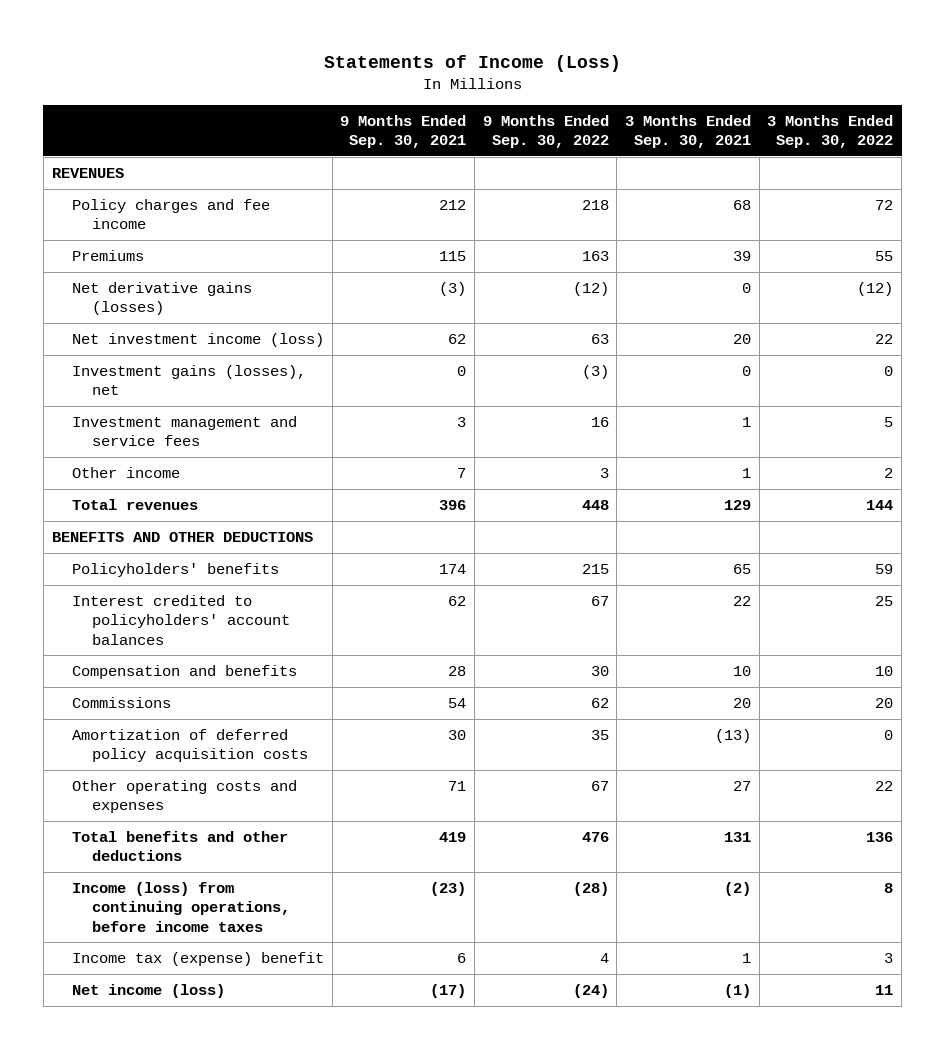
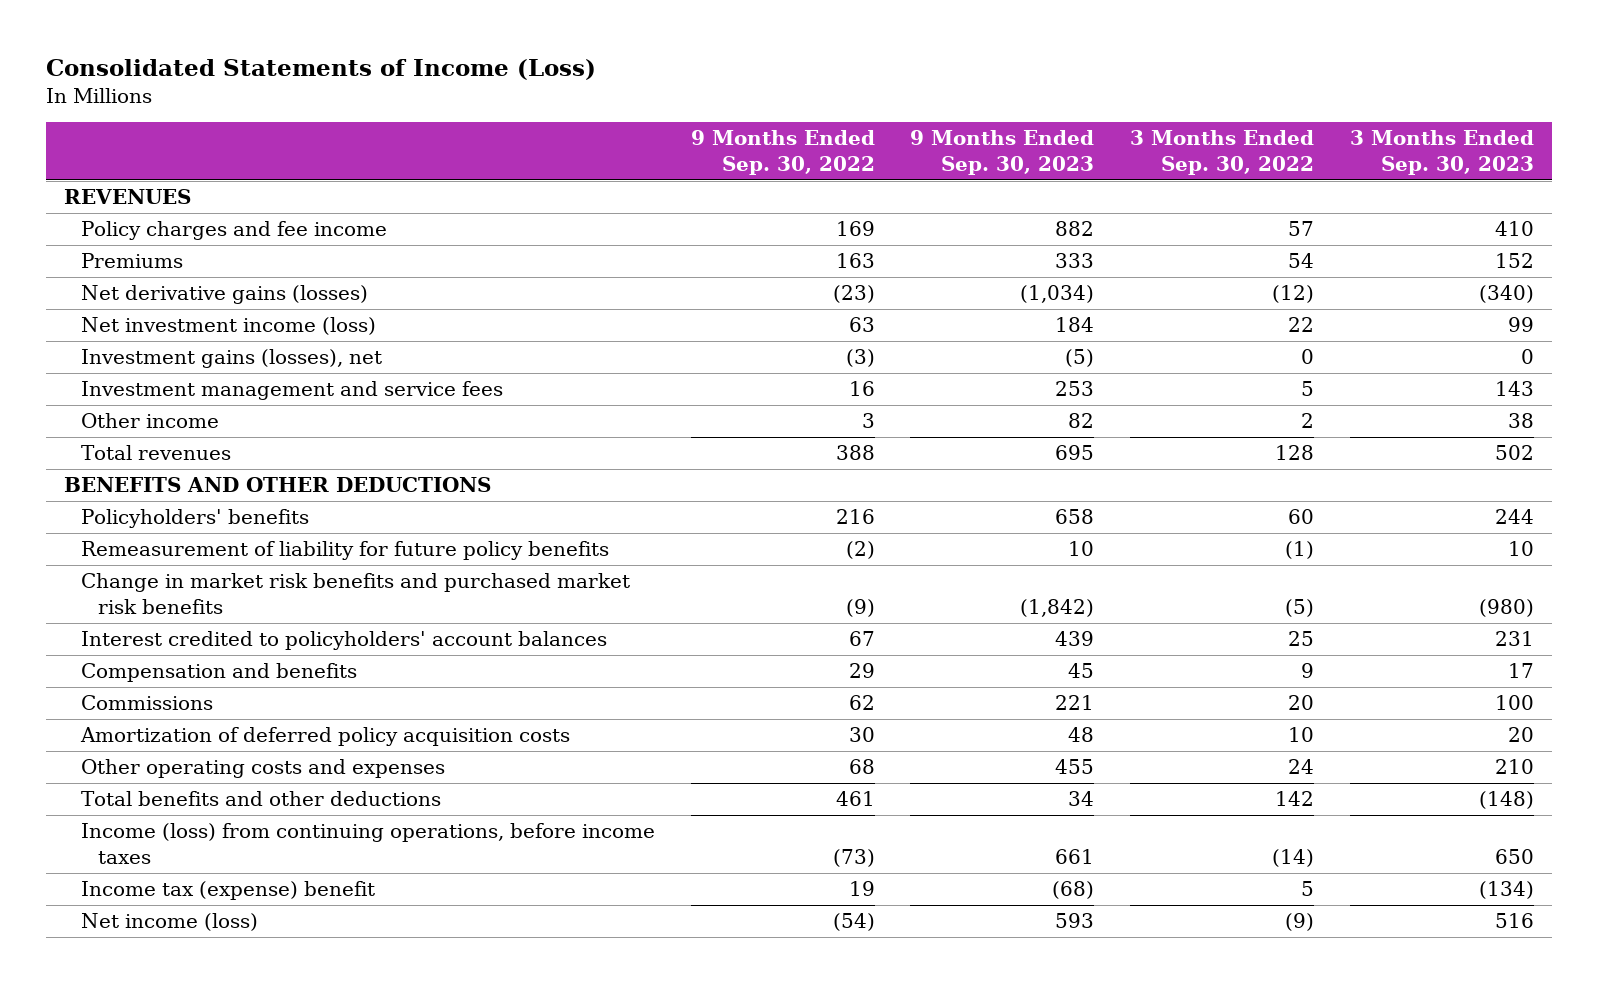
[323,54,621,72] Statements of Income (Loss) -> [45,59,596,81] Consolidated Statements of Income (Loss)
[340,114,467,149] 9 Months Ended Sep. 30, 2021 -> none
[625,114,752,149] 3 Months Ended Sep. 30, 2021 -> none
none -> [910,130,1095,175] 9 Months Ended Sep. 30, 2023
none -> [1350,130,1535,175] 3 Months Ended Sep. 30, 2023
[581,199,609,210] 218 -> [835,221,875,237] 169
[875,199,894,210] 72 -> [1288,221,1315,237] 57
[875,250,894,261] 55 -> [1288,253,1315,269] 54
[572,281,609,296] (12) -> [832,285,875,304] (23)
[581,499,609,510] 448 -> [835,445,875,461] 388
[866,499,894,510] 144 -> [1275,445,1315,461] 128
[581,563,609,574] 215 -> [835,509,875,525] 216
[875,563,894,574] 59 -> [1288,509,1315,525] 60
none -> [80,541,609,561] Remeasurement of liability for future policy benefits
none -> [80,573,630,614] Change in market risk benefits and purchased market risk benefits
[590,665,609,676] 30 -> [848,663,875,679] 29
[875,665,894,676] 10 -> [1301,663,1315,679] 9
[590,729,609,740] 35 -> [848,727,875,743] 30
[884,729,894,740] 0 -> [1288,727,1315,743] 10
[590,780,609,791] 67 -> [848,759,875,775] 68
[875,780,894,791] 22 -> [1288,759,1315,775] 24
[581,831,609,842] 476 -> [835,791,875,807] 461
[866,831,894,842] 136 -> [1275,791,1315,807] 142
[572,881,609,896] (28) -> [832,848,875,867] (73)
[884,882,894,893] 8 -> [1272,848,1315,867] (14)
[599,952,609,963] 4 -> [848,881,875,897] 19
[884,952,894,963] 3 -> [1301,881,1315,897] 5
[572,983,609,998] (24) -> [832,913,875,932] (54)
[875,984,894,995] 11 -> [1285,913,1315,932] (9)

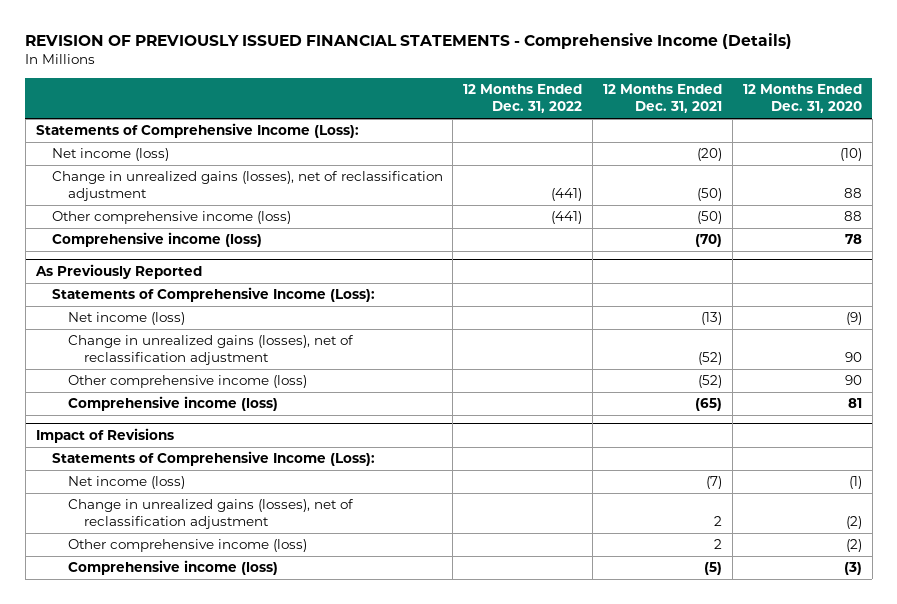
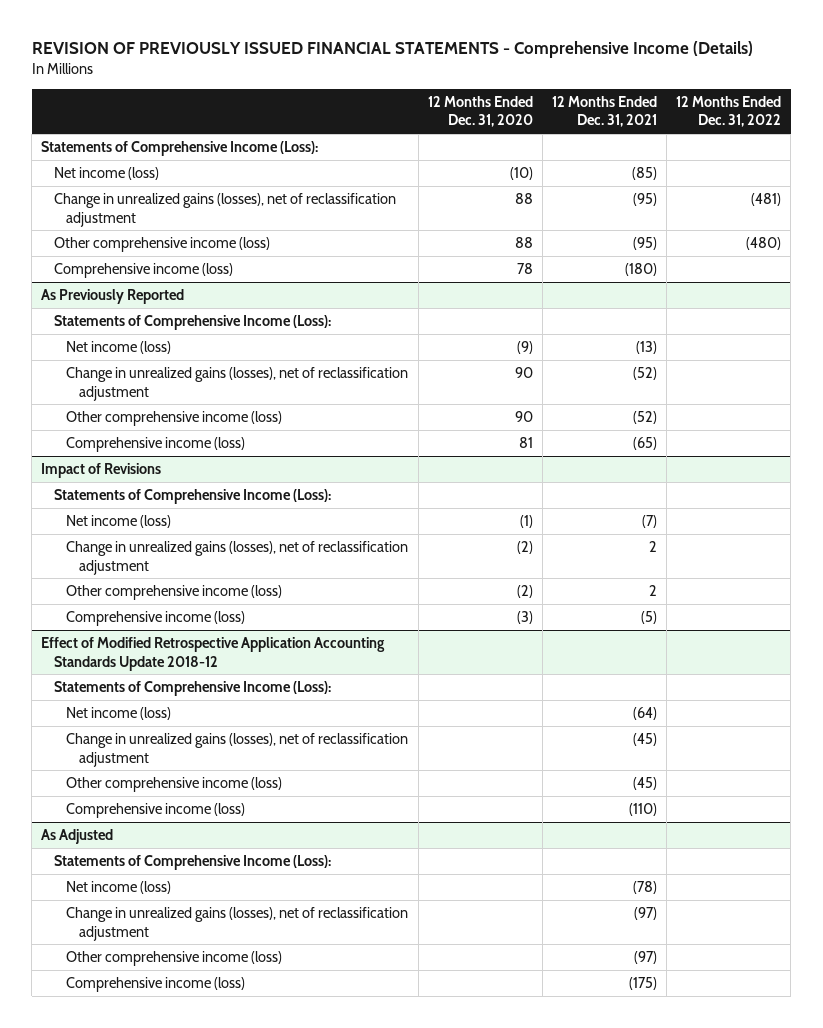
[697,148,723,162] (20) -> [632,167,658,181] (85)
[551,188,583,202] (441) -> [751,193,782,207] (481)
[697,188,723,202] (50) -> [633,193,658,207] (95)
[551,211,583,225] (441) -> [746,237,782,251] (480)
[697,211,723,225] (50) -> [633,237,658,251] (95)
[695,234,723,248] (70) -> [625,263,658,277] (180)
none -> [41,637,386,671] Effect of Modified Retrospective Application Accounting Standards Update 2018-12
none -> [53,681,331,697] Statements of Comprehensive Income (Loss):
none -> [66,707,172,721] Net income (loss)
none -> [66,733,409,767] Change in unrealized gains (losses), net of reclassification adjustment
none -> [66,777,283,793] Other comprehensive income (loss)
none -> [66,803,246,819] Comprehensive income (loss)
none -> [41,829,114,845] As Adjusted
none -> [53,855,331,871] Statements of Comprehensive Income (Loss):
none -> [66,881,172,895] Net income (loss)
none -> [66,907,409,941] Change in unrealized gains (losses), net of reclassification adjustment
none -> [66,951,283,967] Other comprehensive income (loss)
none -> [66,977,246,993] Comprehensive income (loss)

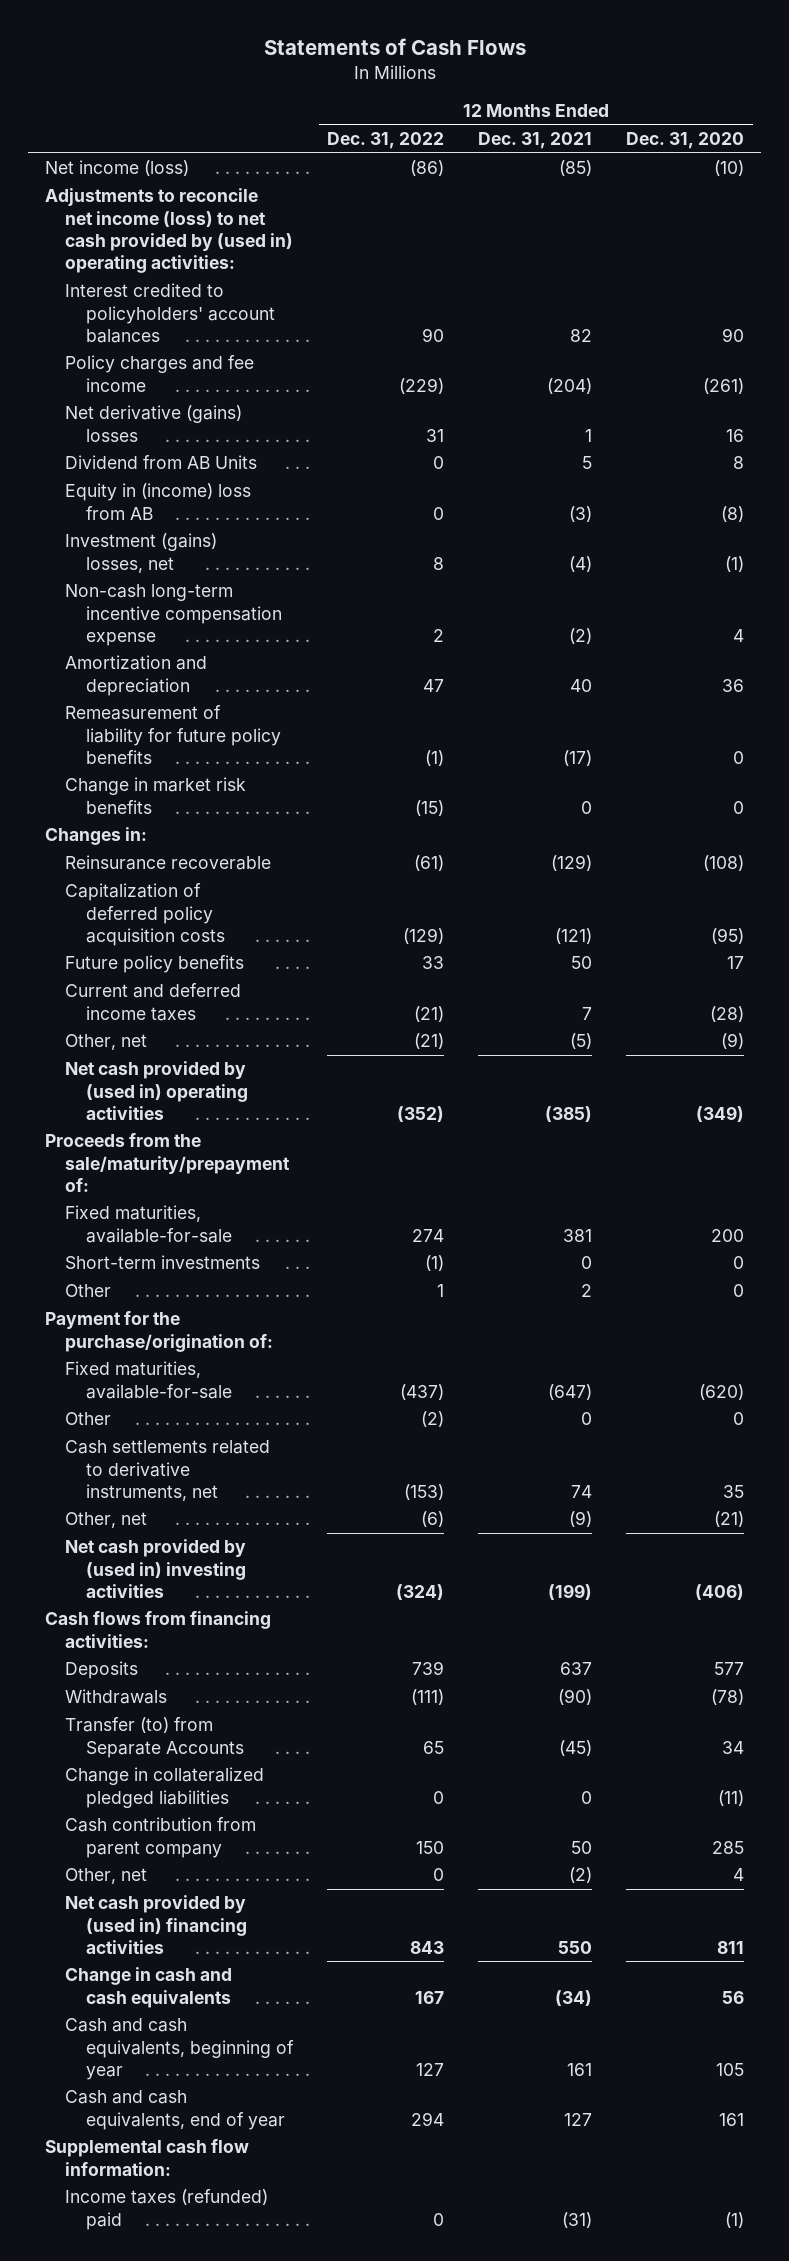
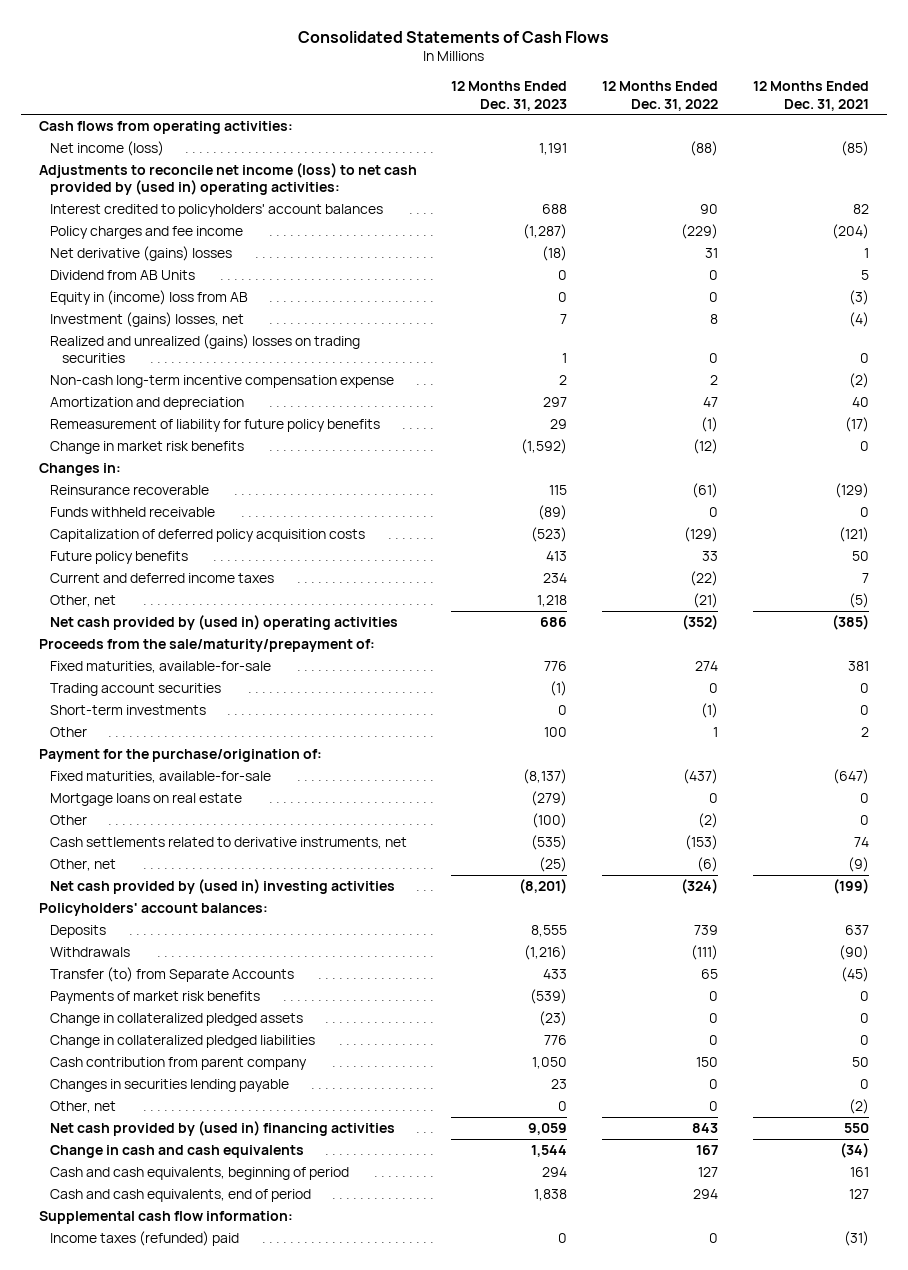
[263,38,526,56] Statements of Cash Flows -> [297,30,609,43] Consolidated Statements of Cash Flows
[626,132,745,150] Dec. 31, 2020 -> none
none -> [451,81,568,111] 12 Months Ended Dec. 31, 2023
none -> [38,121,293,135] Cash flows from operating activities:
[410,160,445,177] (86) -> [690,141,719,157] (88)
none -> [50,334,361,364] Realized and unrealized (gains) losses on trading securities
[415,799,445,816] (15) -> [693,439,719,455] (12)
none -> [50,507,216,518] Funds withheld receivable
[414,1005,445,1022] (21) -> [690,571,719,587] (22)
none -> [50,683,222,697] Trading account securities
none -> [50,793,243,807] Mortgage loans on real estate
[44,1611,271,1648] Cash flows from financing activities: -> none
none -> [38,903,268,917] Policyholders' account balances:
none -> [50,991,261,1005] Payments of market risk benefits
none -> [50,1013,304,1027] Change in collateralized pledged assets
none -> [50,1079,290,1093] Changes in securities lending payable
[65,2018,294,2080] Cash and cash equivalents, beginning of year -> [50,1167,350,1181] Cash and cash equivalents, beginning of period
[65,2090,285,2130] Cash and cash equivalents, end of year -> [50,1189,312,1203] Cash and cash equivalents, end of period

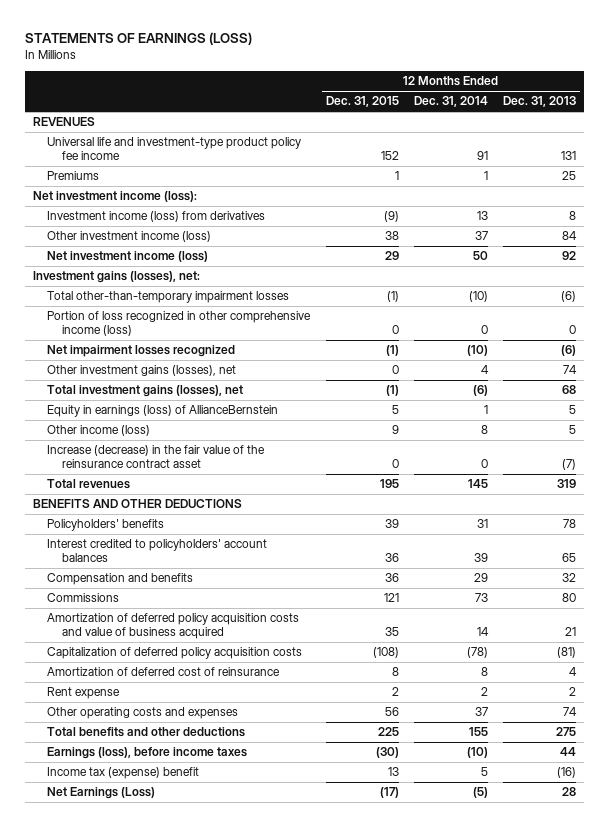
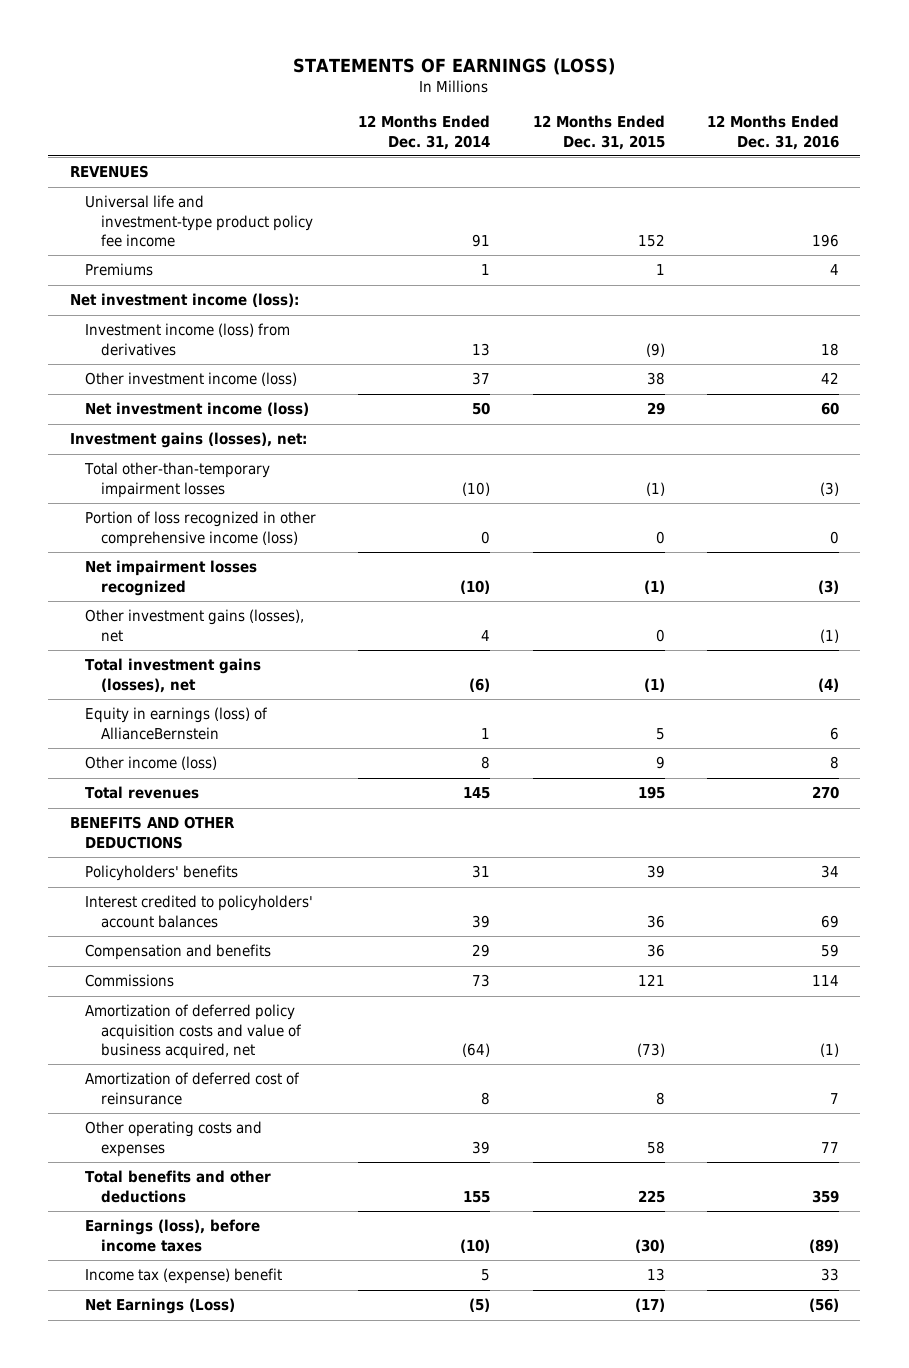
[503,96,577,108] Dec. 31, 2013 -> none
none -> [707,115,840,150] 12 Months Ended Dec. 31, 2016
[47,445,266,469] Increase (decrease) in the fair value of the reinsurance contract asset -> none
[47,647,303,660] Capitalization of deferred policy acquisition costs -> none
[47,613,300,640] Amortization of deferred policy acquisition costs and value of business acquired -> [85,1004,302,1060] Amortization of deferred policy acquisition costs and value of business acquired, net
[384,627,399,637] 35 -> [636,1043,665,1058] (73)
[477,627,490,637] 14 -> [462,1043,491,1058] (64)
[47,687,121,700] Rent expense -> none
[384,707,399,717] 56 -> [646,1140,665,1154] 58
[475,707,489,717] 37 -> [472,1140,491,1154] 39

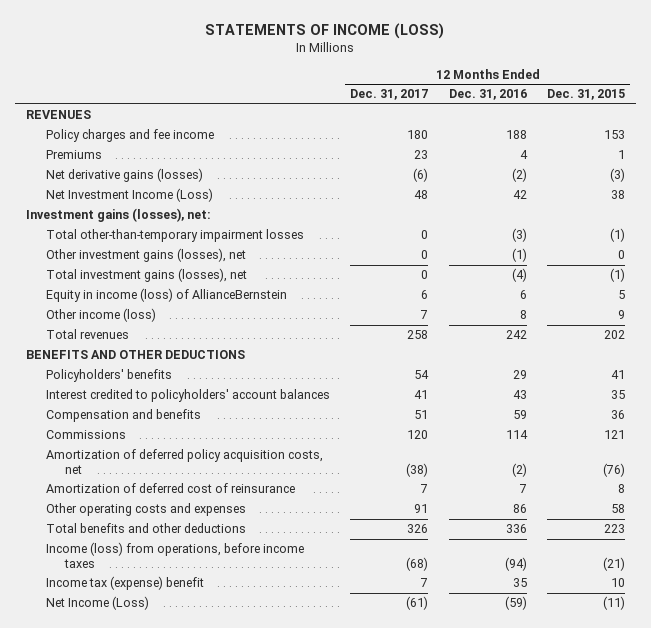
[293,57,616,75] STATEMENTS OF EARNINGS (LOSS) -> [205,22,445,39] STATEMENTS OF INCOME (LOSS)
[358,115,491,150] 12 Months Ended Dec. 31, 2014 -> none
none -> [350,89,429,101] Dec. 31, 2017
[85,195,313,248] Universal life and investment-type product policy fee income -> [45,129,214,143] Policy charges and fee income
[637,234,665,248] 152 -> [604,130,626,140] 153
[812,234,840,248] 196 -> [505,130,527,140] 188
[69,293,299,308] Net investment income (loss): -> none
[85,323,291,356] Investment income (loss) from derivatives -> none
[85,372,298,387] Other investment income (loss) -> none
none -> [45,168,203,183] Net derivative gains (losses)
[85,402,310,417] Net investment income (loss) -> [45,188,213,203] Net Investment Income (Loss)
[646,402,665,416] 29 -> [611,190,626,200] 38
[821,402,840,416] 60 -> [512,190,527,200] 42
[85,511,317,547] Portion of loss recognized in other comprehensive income (loss) -> none
[85,560,258,596] Net impairment losses recognized -> none
[85,707,269,740] Equity in earnings (loss) of AllianceBernstein -> [45,288,287,303] Equity in income (loss) of AllianceBernstein
[637,786,665,800] 195 -> [604,330,626,340] 202
[812,786,840,800] 270 -> [505,330,527,340] 242
[646,865,665,879] 39 -> [611,370,626,380] 41
[821,865,840,879] 34 -> [512,370,527,380] 29
[646,914,665,928] 36 -> [611,390,626,400] 35
[821,914,840,928] 69 -> [512,390,527,400] 43
[85,1004,302,1060] Amortization of deferred policy acquisition costs and value of business acquired, net -> [45,449,323,475] Amortization of deferred policy acquisition costs, net
[636,1043,665,1058] (73) -> [603,463,626,478] (76)
[820,1043,840,1058] (1) -> [511,463,527,478] (2)
[821,1141,840,1153] 77 -> [512,504,527,514] 86
[637,1189,665,1203] 225 -> [604,524,626,534] 223
[812,1189,840,1203] 359 -> [505,524,527,534] 336
[85,1219,261,1252] Earnings (loss), before income taxes -> [45,542,304,569] Income (loss) from operations, before income taxes
[634,1238,665,1253] (30) -> [603,557,626,572] (21)
[809,1238,840,1253] (89) -> [504,557,527,572] (94)
[646,1268,665,1282] 13 -> [611,578,626,588] 10
[821,1268,840,1282] 33 -> [512,578,527,588] 35
[85,1298,236,1315] Net Earnings (Loss) -> [45,596,149,611] Net Income (Loss)
[634,1298,665,1313] (17) -> [603,596,626,611] (11)
[809,1298,840,1313] (56) -> [504,596,527,611] (59)

